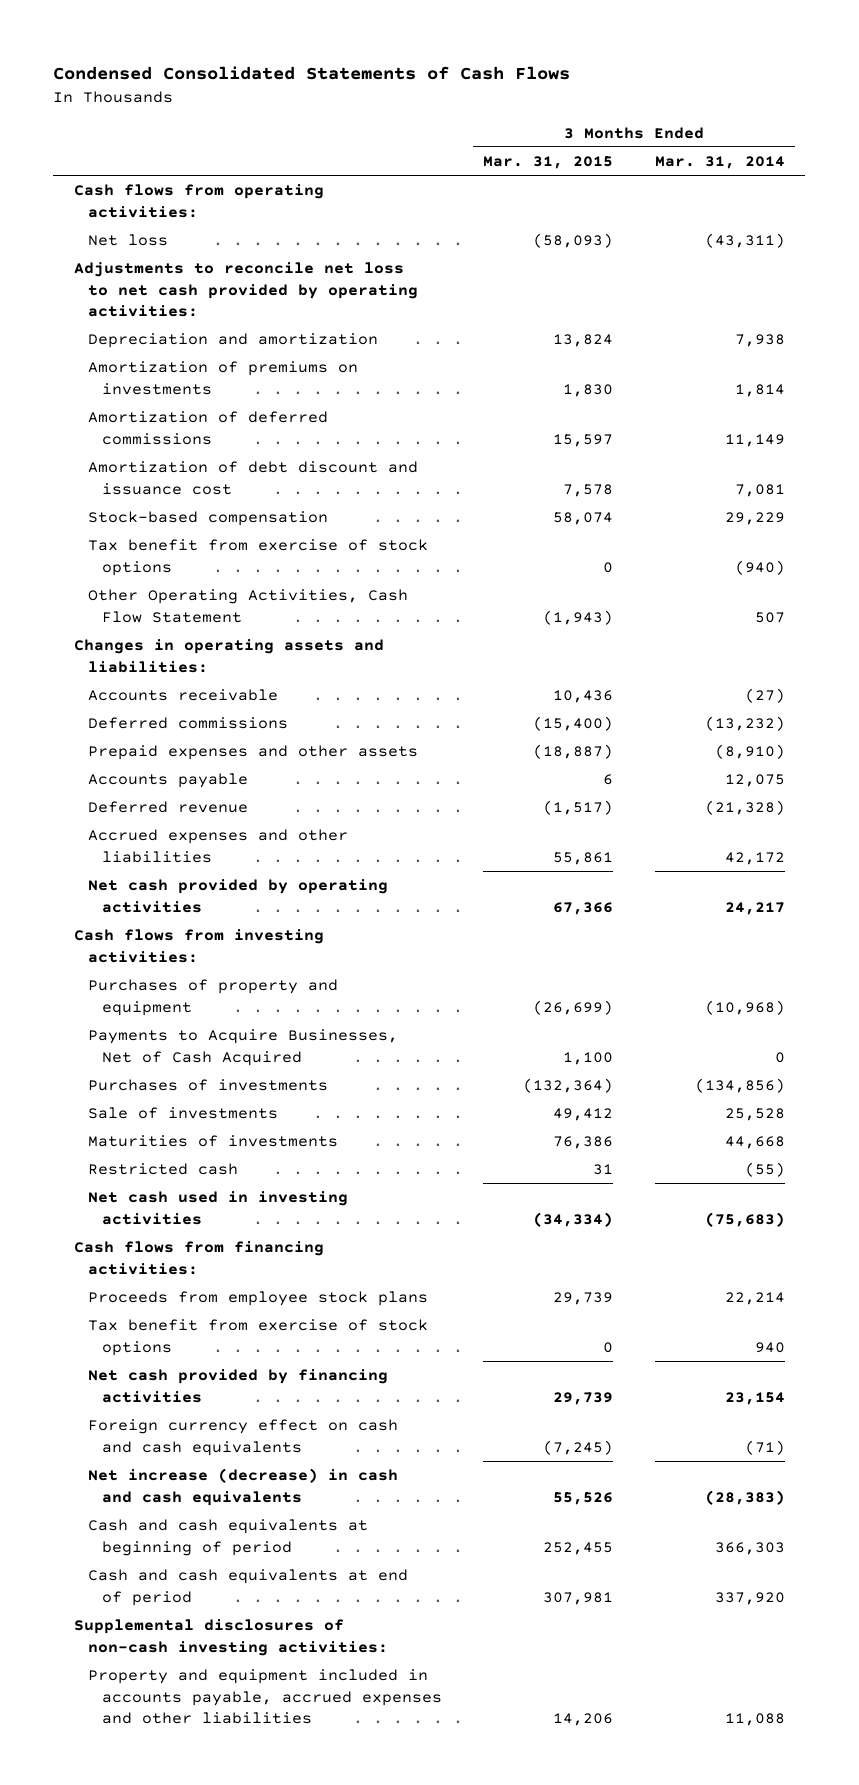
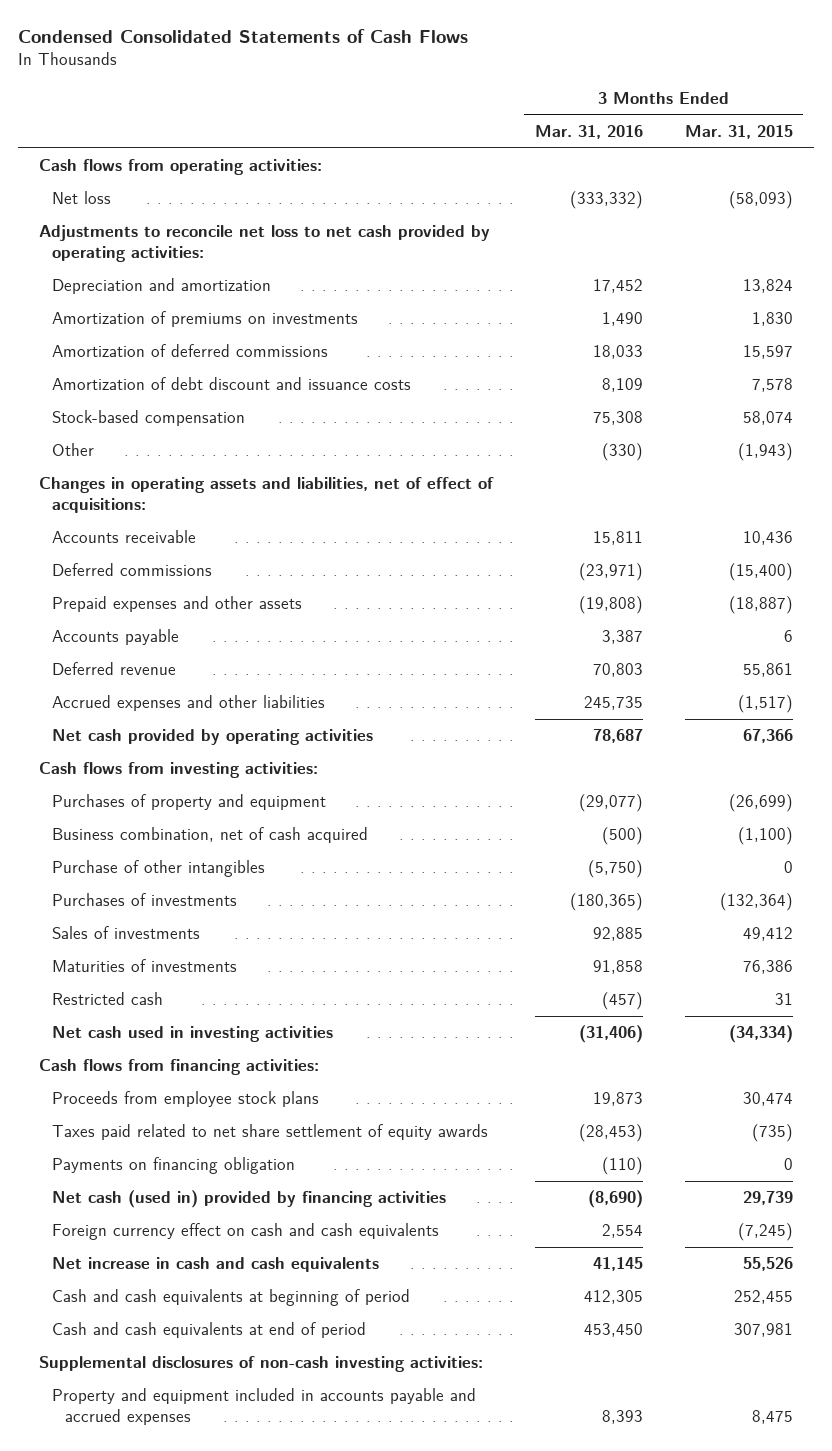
[654,155,785,169] Mar. 31, 2014 -> none
none -> [534,125,643,140] Mar. 31, 2016
[88,461,419,495] Amortization of debt discount and issuance cost -> [51,377,411,391] Amortization of debt discount and issuance costs
[88,539,429,576] Tax benefit from exercise of stock options -> none
[88,589,409,623] Other Operating Activities, Cash Flow Statement -> [51,443,94,457] Other
[73,639,384,673] Changes in operating assets and liabilities: -> [38,477,494,513] Changes in operating assets and liabilities, net of effect of acquisitions:
[543,800,614,816] (1,517) -> [742,663,793,678] 55,861
[553,851,614,865] 55,861 -> [737,695,793,714] (1,517)
[88,1029,399,1066] Payments to Acquire Businesses, Net of Cash Acquired -> [51,827,368,844] Business combination, net of cash acquired
[563,1051,614,1065] 1,100 -> [737,827,793,846] (1,100)
none -> [51,860,265,878] Purchase of other intangibles
[88,1107,279,1120] Sale of investments -> [51,926,200,940] Sales of investments
[88,1319,429,1356] Tax benefit from exercise of stock options -> none
[553,1292,614,1306] 29,739 -> [742,1092,793,1107] 30,474
none -> [51,1124,488,1141] Taxes paid related to net share settlement of equity awards
none -> [51,1157,295,1175] Payments on financing obligation
[88,1369,389,1403] Net cash provided by financing activities -> [51,1190,446,1209] Net cash (used in) provided by financing activities
[88,1468,399,1506] Net increase (decrease) in cash and cash equivalents -> [51,1257,379,1273] Net increase in cash and cash equivalents
[88,1669,443,1724] Property and equipment included in accounts payable, accrued expenses and other liabilities -> [51,1388,476,1425] Property and equipment included in accounts payable and accrued expenses
[553,1712,614,1726] 14,206 -> [751,1409,793,1424] 8,475

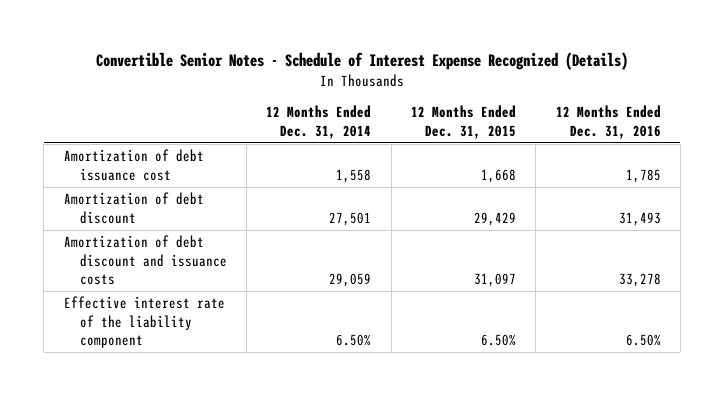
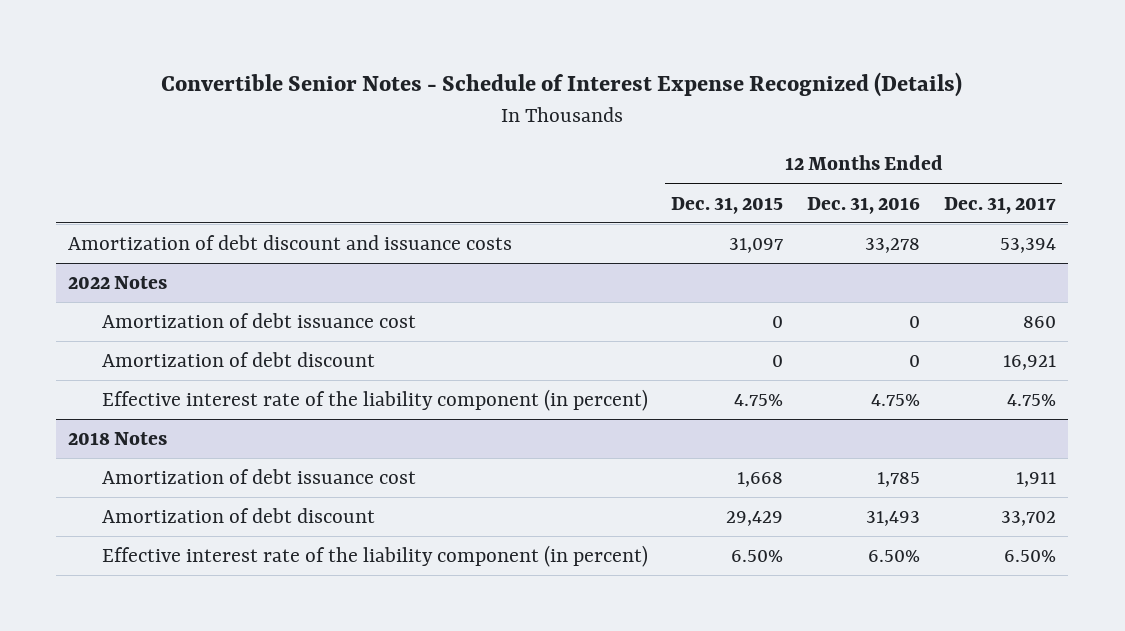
[266,105,372,139] 12 Months Ended Dec. 31, 2014 -> none
none -> [944,196,1057,214] Dec. 31, 2017
[63,235,227,285] Amortization of debt discount and issuance costs -> [68,235,513,251] Amortization of debt discount and issuance costs
none -> [68,276,168,290] 2022 Notes
none -> [101,313,416,329] Amortization of debt issuance cost
none -> [101,352,375,368] Amortization of debt discount
none -> [101,389,648,412] Effective interest rate of the liability component (in percent)
none -> [68,432,168,446] 2018 Notes
[63,296,225,348] Effective interest rate of the liability component -> [101,545,648,568] Effective interest rate of the liability component (in percent)

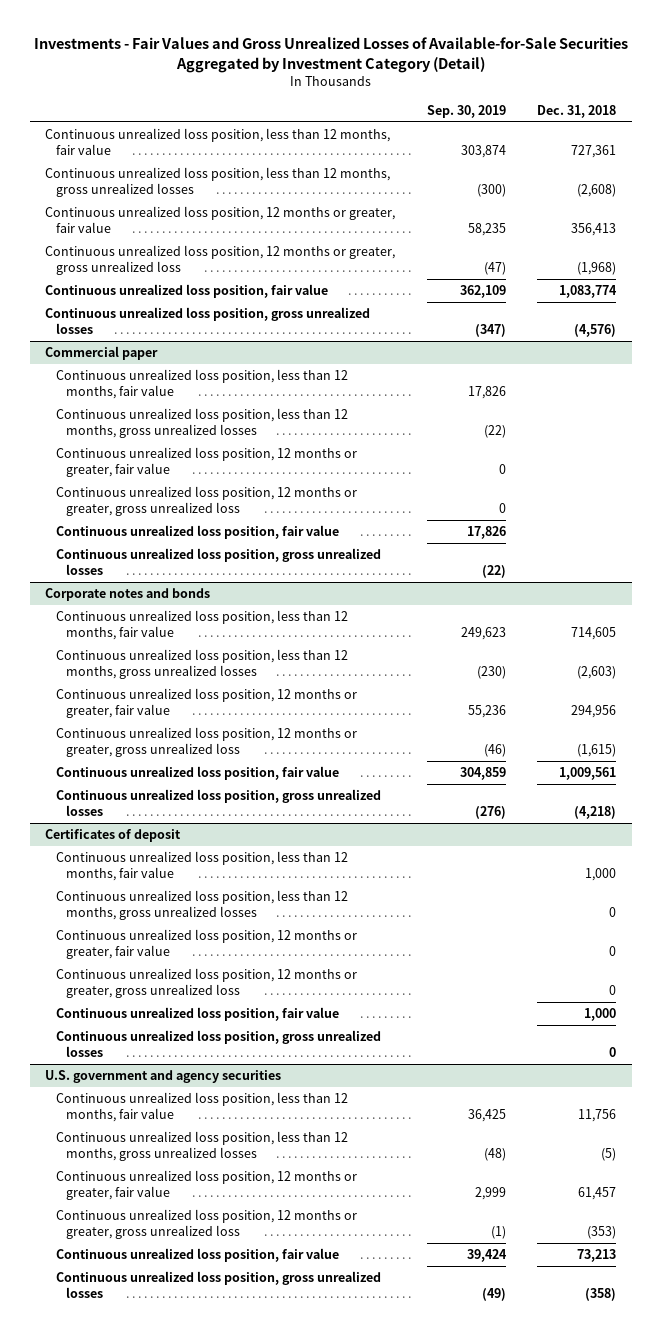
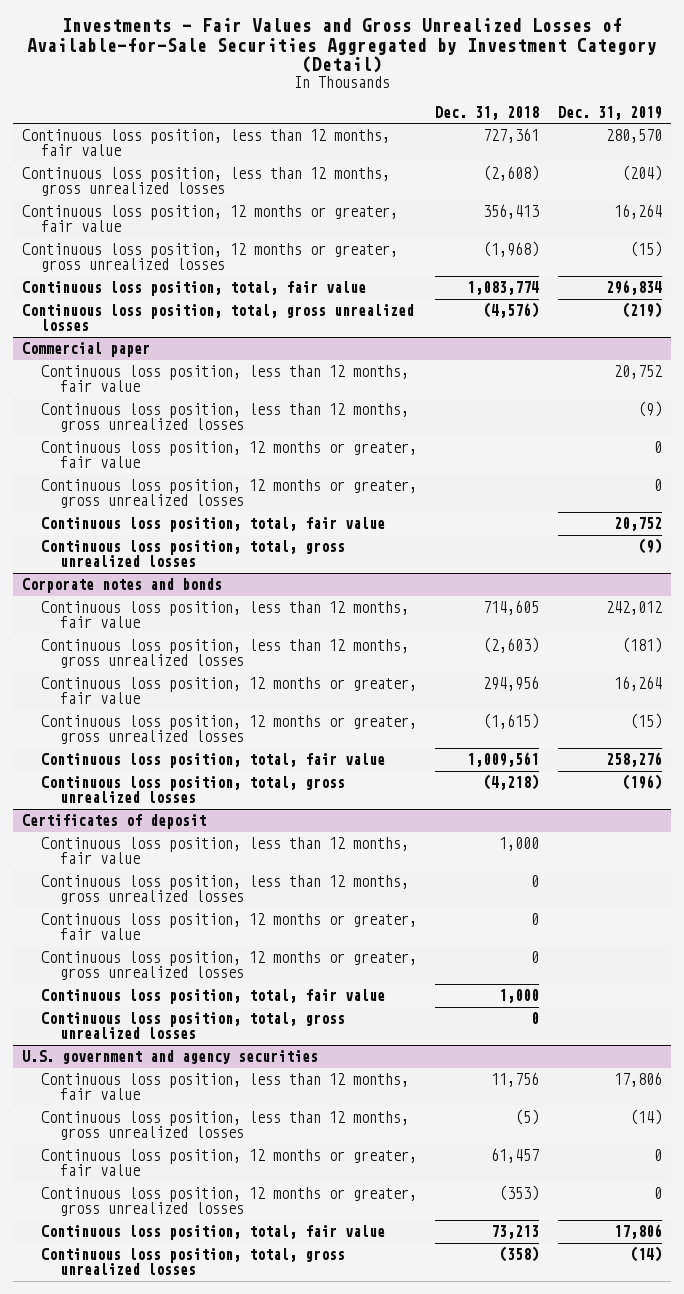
[426,104,506,118] Sep. 30, 2019 -> none
none -> [557,105,662,120] Dec. 31, 2019
[45,128,391,156] Continuous unrealized loss position, less than 12 months, fair value -> [21,129,390,157] Continuous loss position, less than 12 months, fair value
[45,167,391,198] Continuous unrealized loss position, less than 12 months, gross unrealized losses -> [21,167,390,197] Continuous loss position, less than 12 months, gross unrealized losses
[45,206,396,234] Continuous unrealized loss position, 12 months or greater, fair value -> [21,205,398,233] Continuous loss position, 12 months or greater, fair value
[45,245,396,276] Continuous unrealized loss position, 12 months or greater, gross unrealized loss -> [21,243,398,273] Continuous loss position, 12 months or greater, gross unrealized losses
[45,284,329,299] Continuous unrealized loss position, fair value -> [21,281,366,297] Continuous loss position, total, fair value
[45,307,371,335] Continuous unrealized loss position, gross unrealized losses -> [21,304,414,332] Continuous loss position, total, gross unrealized losses
[55,369,348,400] Continuous unrealized loss position, less than 12 months, fair value -> [41,365,410,393] Continuous loss position, less than 12 months, fair value
[55,408,348,439] Continuous unrealized loss position, less than 12 months, gross unrealized losses -> [41,403,410,433] Continuous loss position, less than 12 months, gross unrealized losses
[55,447,357,478] Continuous unrealized loss position, 12 months or greater, fair value -> [41,441,418,469] Continuous loss position, 12 months or greater, fair value
[55,486,357,517] Continuous unrealized loss position, 12 months or greater, gross unrealized loss -> [41,479,418,509] Continuous loss position, 12 months or greater, gross unrealized losses
[55,525,339,540] Continuous unrealized loss position, fair value -> [41,517,386,533] Continuous loss position, total, fair value
[55,548,381,576] Continuous unrealized loss position, gross unrealized losses -> [41,540,346,568] Continuous loss position, total, gross unrealized losses
[55,610,348,641] Continuous unrealized loss position, less than 12 months, fair value -> [41,601,410,629] Continuous loss position, less than 12 months, fair value
[55,649,348,680] Continuous unrealized loss position, less than 12 months, gross unrealized losses -> [41,639,410,669] Continuous loss position, less than 12 months, gross unrealized losses
[55,688,357,719] Continuous unrealized loss position, 12 months or greater, fair value -> [41,677,418,705] Continuous loss position, 12 months or greater, fair value
[55,727,357,758] Continuous unrealized loss position, 12 months or greater, gross unrealized loss -> [41,715,418,745] Continuous loss position, 12 months or greater, gross unrealized losses
[55,766,339,781] Continuous unrealized loss position, fair value -> [41,753,386,769] Continuous loss position, total, fair value
[55,789,381,817] Continuous unrealized loss position, gross unrealized losses -> [41,776,346,804] Continuous loss position, total, gross unrealized losses
[55,851,348,882] Continuous unrealized loss position, less than 12 months, fair value -> [41,837,410,865] Continuous loss position, less than 12 months, fair value
[55,890,348,921] Continuous unrealized loss position, less than 12 months, gross unrealized losses -> [41,875,410,905] Continuous loss position, less than 12 months, gross unrealized losses
[55,929,357,960] Continuous unrealized loss position, 12 months or greater, fair value -> [41,913,418,941] Continuous loss position, 12 months or greater, fair value
[55,968,357,999] Continuous unrealized loss position, 12 months or greater, gross unrealized loss -> [41,951,418,981] Continuous loss position, 12 months or greater, gross unrealized losses
[55,1007,339,1022] Continuous unrealized loss position, fair value -> [41,989,386,1005] Continuous loss position, total, fair value
[55,1030,381,1058] Continuous unrealized loss position, gross unrealized losses -> [41,1012,346,1040] Continuous loss position, total, gross unrealized losses
[55,1092,348,1123] Continuous unrealized loss position, less than 12 months, fair value -> [41,1073,410,1101] Continuous loss position, less than 12 months, fair value
[55,1131,348,1162] Continuous unrealized loss position, less than 12 months, gross unrealized losses -> [41,1111,410,1141] Continuous loss position, less than 12 months, gross unrealized losses
[55,1170,357,1201] Continuous unrealized loss position, 12 months or greater, fair value -> [41,1149,418,1177] Continuous loss position, 12 months or greater, fair value
[55,1209,357,1240] Continuous unrealized loss position, 12 months or greater, gross unrealized loss -> [41,1187,418,1217] Continuous loss position, 12 months or greater, gross unrealized losses
[55,1248,339,1263] Continuous unrealized loss position, fair value -> [41,1225,386,1241] Continuous loss position, total, fair value
[55,1271,381,1299] Continuous unrealized loss position, gross unrealized losses -> [41,1248,346,1276] Continuous loss position, total, gross unrealized losses

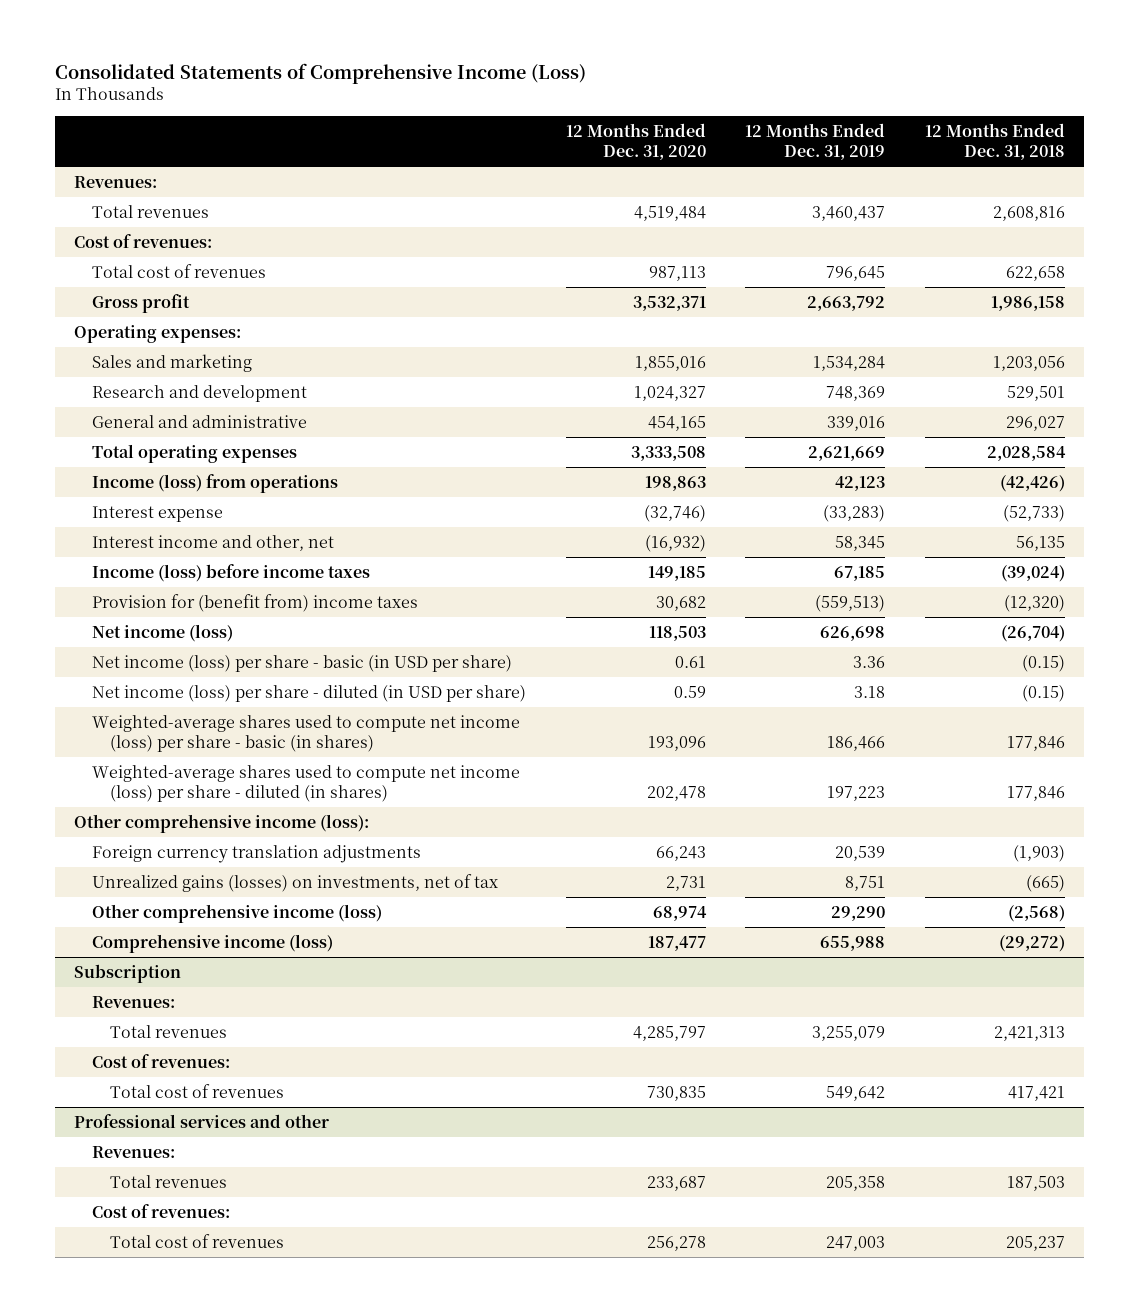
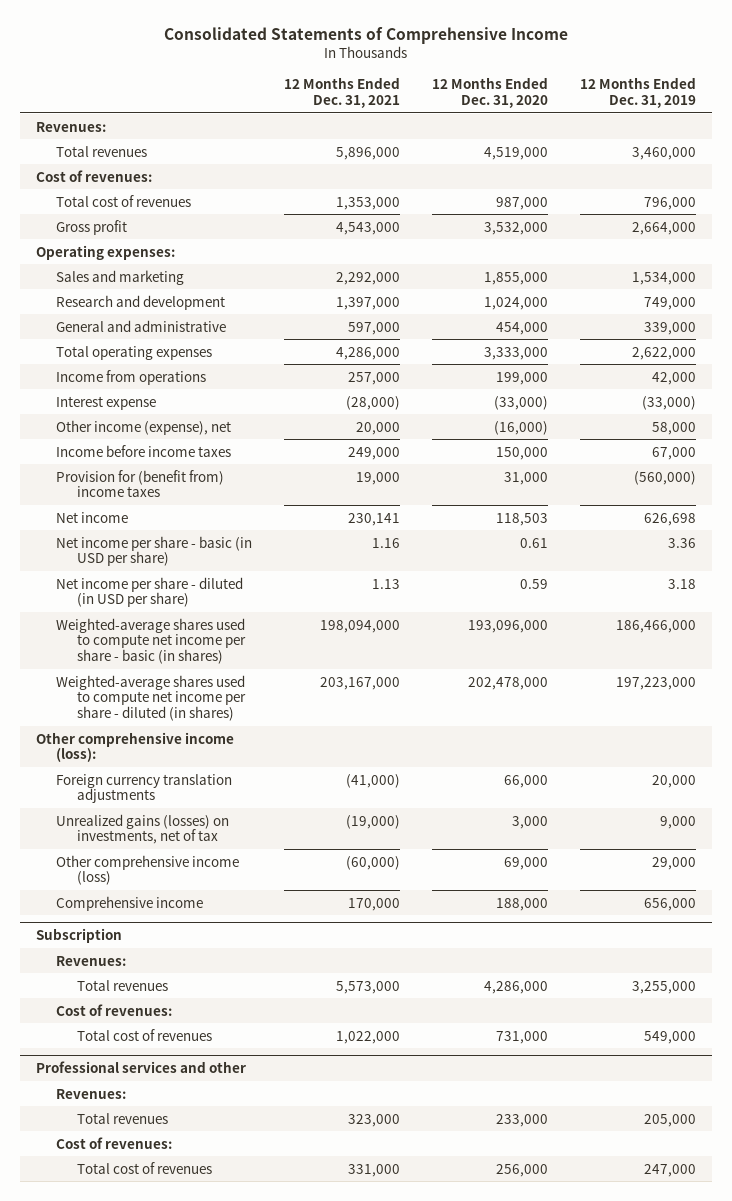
[54,63,586,85] Consolidated Statements of Comprehensive Income (Loss) -> [164,27,569,45] Consolidated Statements of Comprehensive Income
[924,122,1065,161] 12 Months Ended Dec. 31, 2018 -> none
none -> [284,77,401,109] 12 Months Ended Dec. 31, 2021
[633,205,706,221] 4,519,484 -> [484,146,549,160] 4,519,000
[812,205,886,221] 3,460,437 -> [632,146,697,160] 3,460,000
[648,265,706,281] 987,113 -> [496,196,549,210] 987,000
[826,265,886,281] 796,645 -> [644,196,697,210] 796,000
[632,295,706,311] 3,532,371 -> [484,221,549,235] 3,532,000
[807,295,886,311] 2,663,792 -> [632,221,697,235] 2,664,000
[634,355,706,371] 1,855,016 -> [484,271,549,285] 1,855,000
[813,355,886,371] 1,534,284 -> [632,271,697,285] 1,534,000
[633,385,706,401] 1,024,327 -> [484,296,549,310] 1,024,000
[826,385,886,401] 748,369 -> [644,296,697,310] 749,000
[647,415,706,431] 454,165 -> [496,321,549,335] 454,000
[827,415,886,431] 339,016 -> [644,321,697,335] 339,000
[630,445,706,461] 3,333,508 -> [484,346,549,360] 3,333,000
[808,445,886,461] 2,621,669 -> [632,346,697,360] 2,622,000
[92,473,339,493] Income (loss) from operations -> [56,369,207,385] Income from operations
[644,475,706,491] 198,863 -> [496,371,549,385] 199,000
[835,475,886,491] 42,123 -> [652,371,697,385] 42,000
[643,504,706,522] (32,746) -> [494,395,549,410] (33,000)
[823,504,886,522] (33,283) -> [642,395,697,410] (33,000)
[92,534,335,551] Interest income and other, net -> [56,419,232,435] Other income (expense), net
[644,534,706,552] (16,932) -> [494,420,549,435] (16,000)
[835,535,886,551] 58,345 -> [652,421,697,435] 58,000
[92,563,371,582] Income (loss) before income taxes -> [56,444,232,457] Income before income taxes
[647,565,706,581] 149,185 -> [496,446,549,460] 150,000
[834,565,886,581] 67,185 -> [652,446,697,460] 67,000
[655,595,706,611] 30,682 -> [504,471,549,485] 31,000
[815,594,886,612] (559,513) -> [634,470,697,485] (560,000)
[92,623,234,642] Net income (loss) -> [56,511,129,523] Net income
[92,654,513,672] Net income (loss) per share - basic (in USD per share) -> [56,535,253,567] Net income per share - basic (in USD per share)
[92,684,527,702] Net income (loss) per share - diluted (in USD per share) -> [56,576,244,608] Net income per share - diluted (in USD per share)
[92,714,521,753] Weighted-average shares used to compute net income (loss) per share - basic (in shares) -> [56,617,247,665] Weighted-average shares used to compute net income per share - basic (in shares)
[647,736,706,752] 193,096 -> [468,619,549,633] 193,096,000
[827,736,886,752] 186,466 -> [616,619,697,633] 186,466,000
[92,764,521,803] Weighted-average shares used to compute net income (loss) per share - diluted (in shares) -> [56,674,247,722] Weighted-average shares used to compute net income per share - diluted (in shares)
[646,786,706,802] 202,478 -> [468,676,549,690] 202,478,000
[827,786,886,802] 197,223 -> [616,676,697,690] 197,223,000
[655,845,706,861] 66,243 -> [504,774,549,788] 66,000
[835,845,886,861] 20,539 -> [652,774,697,788] 20,000
[665,875,706,891] 2,731 -> [512,815,549,829] 3,000
[845,875,886,891] 8,751 -> [660,815,697,829] 9,000
[652,905,707,921] 68,974 -> [504,856,549,870] 69,000
[831,905,886,921] 29,290 -> [652,856,697,870] 29,000
[92,933,334,953] Comprehensive income (loss) -> [56,895,204,911] Comprehensive income
[647,935,706,951] 187,477 -> [496,897,549,911] 188,000
[820,935,886,951] 655,988 -> [644,897,697,911] 656,000
[632,1025,706,1041] 4,285,797 -> [484,980,549,994] 4,286,000
[812,1025,886,1041] 3,255,079 -> [632,980,697,994] 3,255,000
[646,1085,706,1101] 730,835 -> [496,1030,549,1044] 731,000
[826,1085,886,1101] 549,642 -> [644,1030,697,1044] 549,000
[646,1175,706,1191] 233,687 -> [496,1113,549,1127] 233,000
[826,1175,886,1191] 205,358 -> [644,1113,697,1127] 205,000
[646,1235,706,1251] 256,278 -> [496,1163,549,1177] 256,000
[826,1235,886,1251] 247,003 -> [644,1163,697,1177] 247,000

